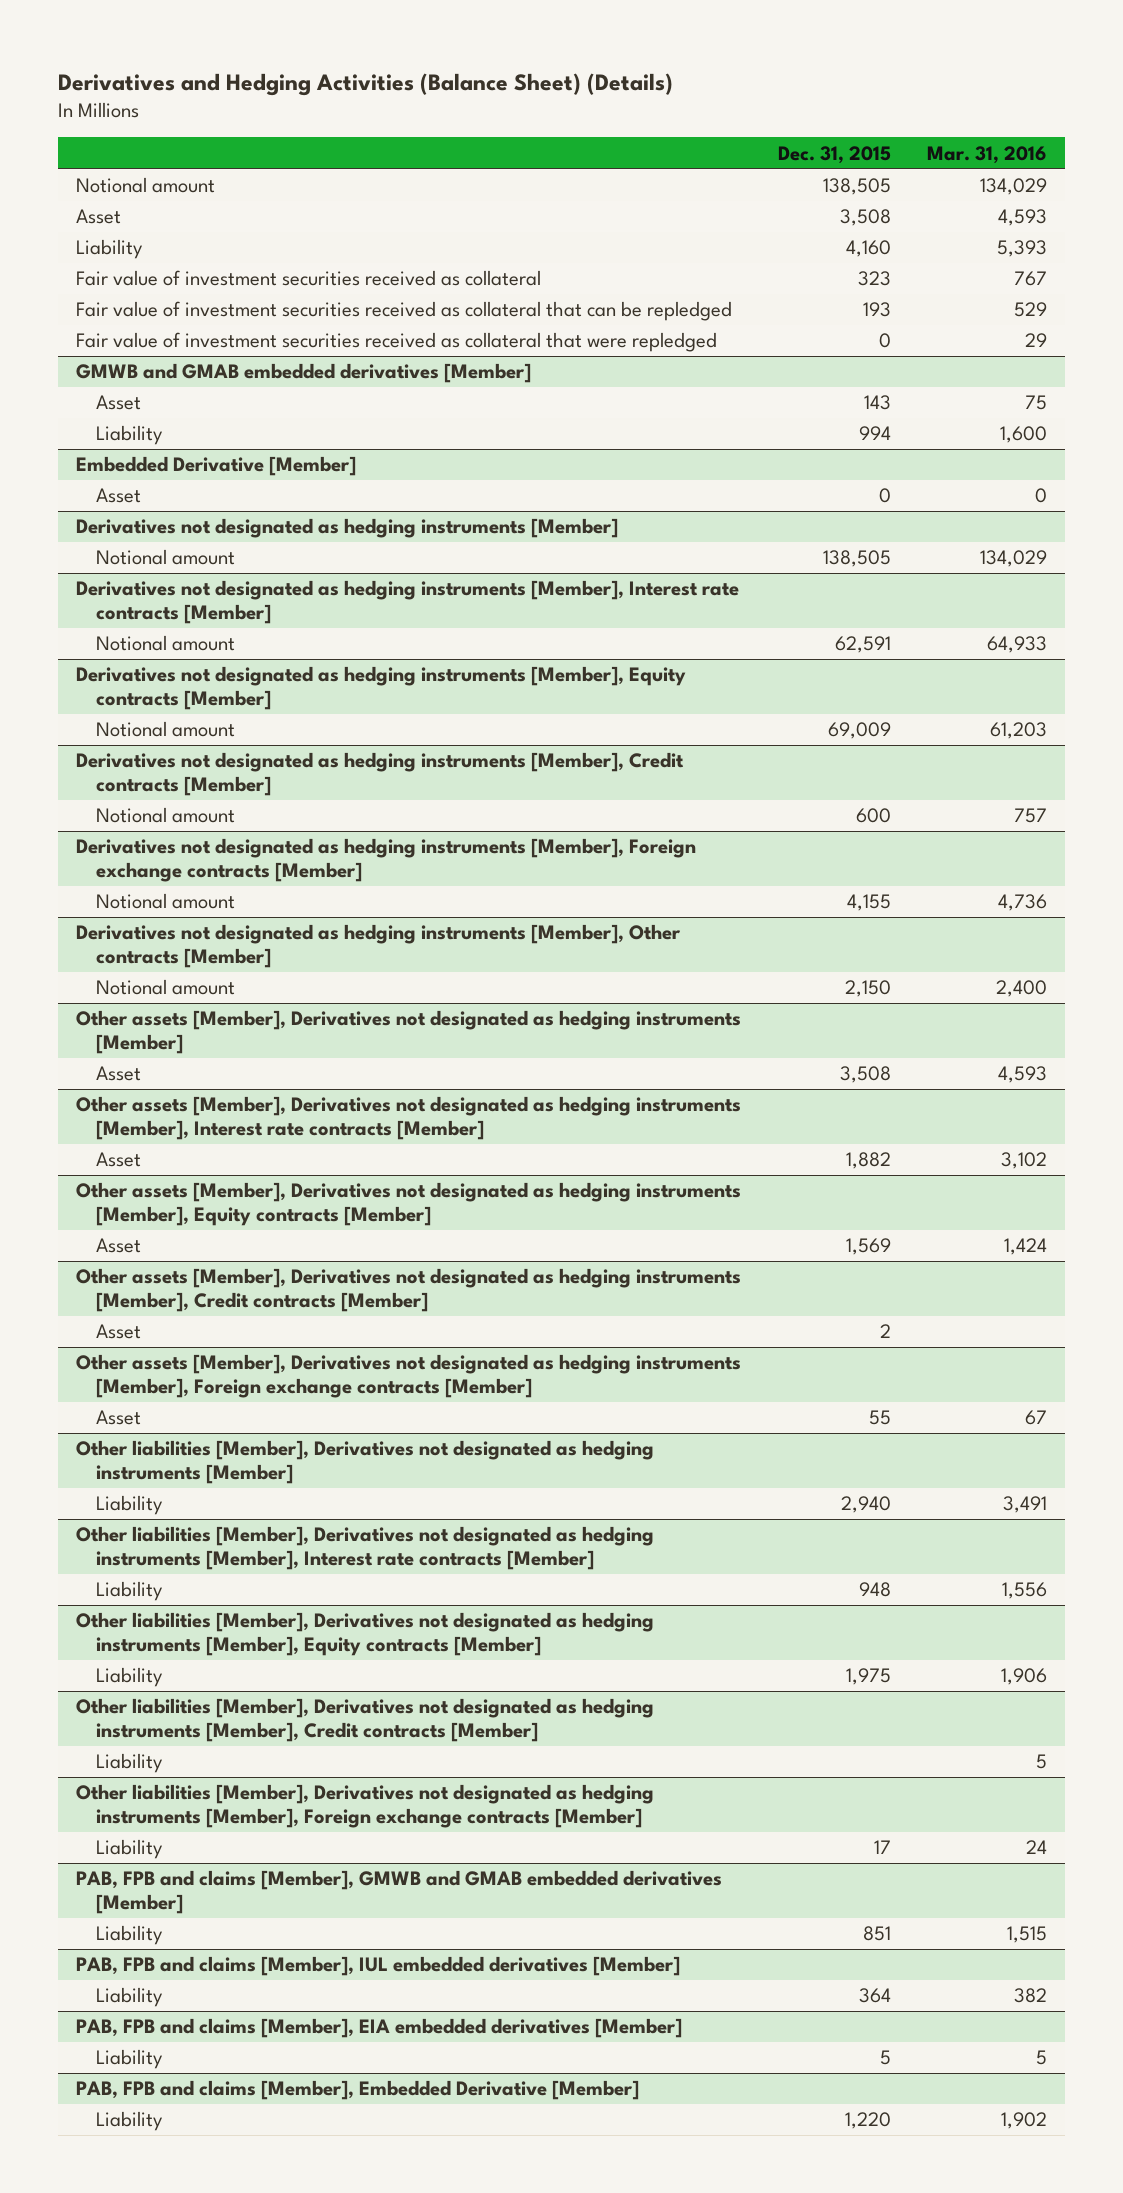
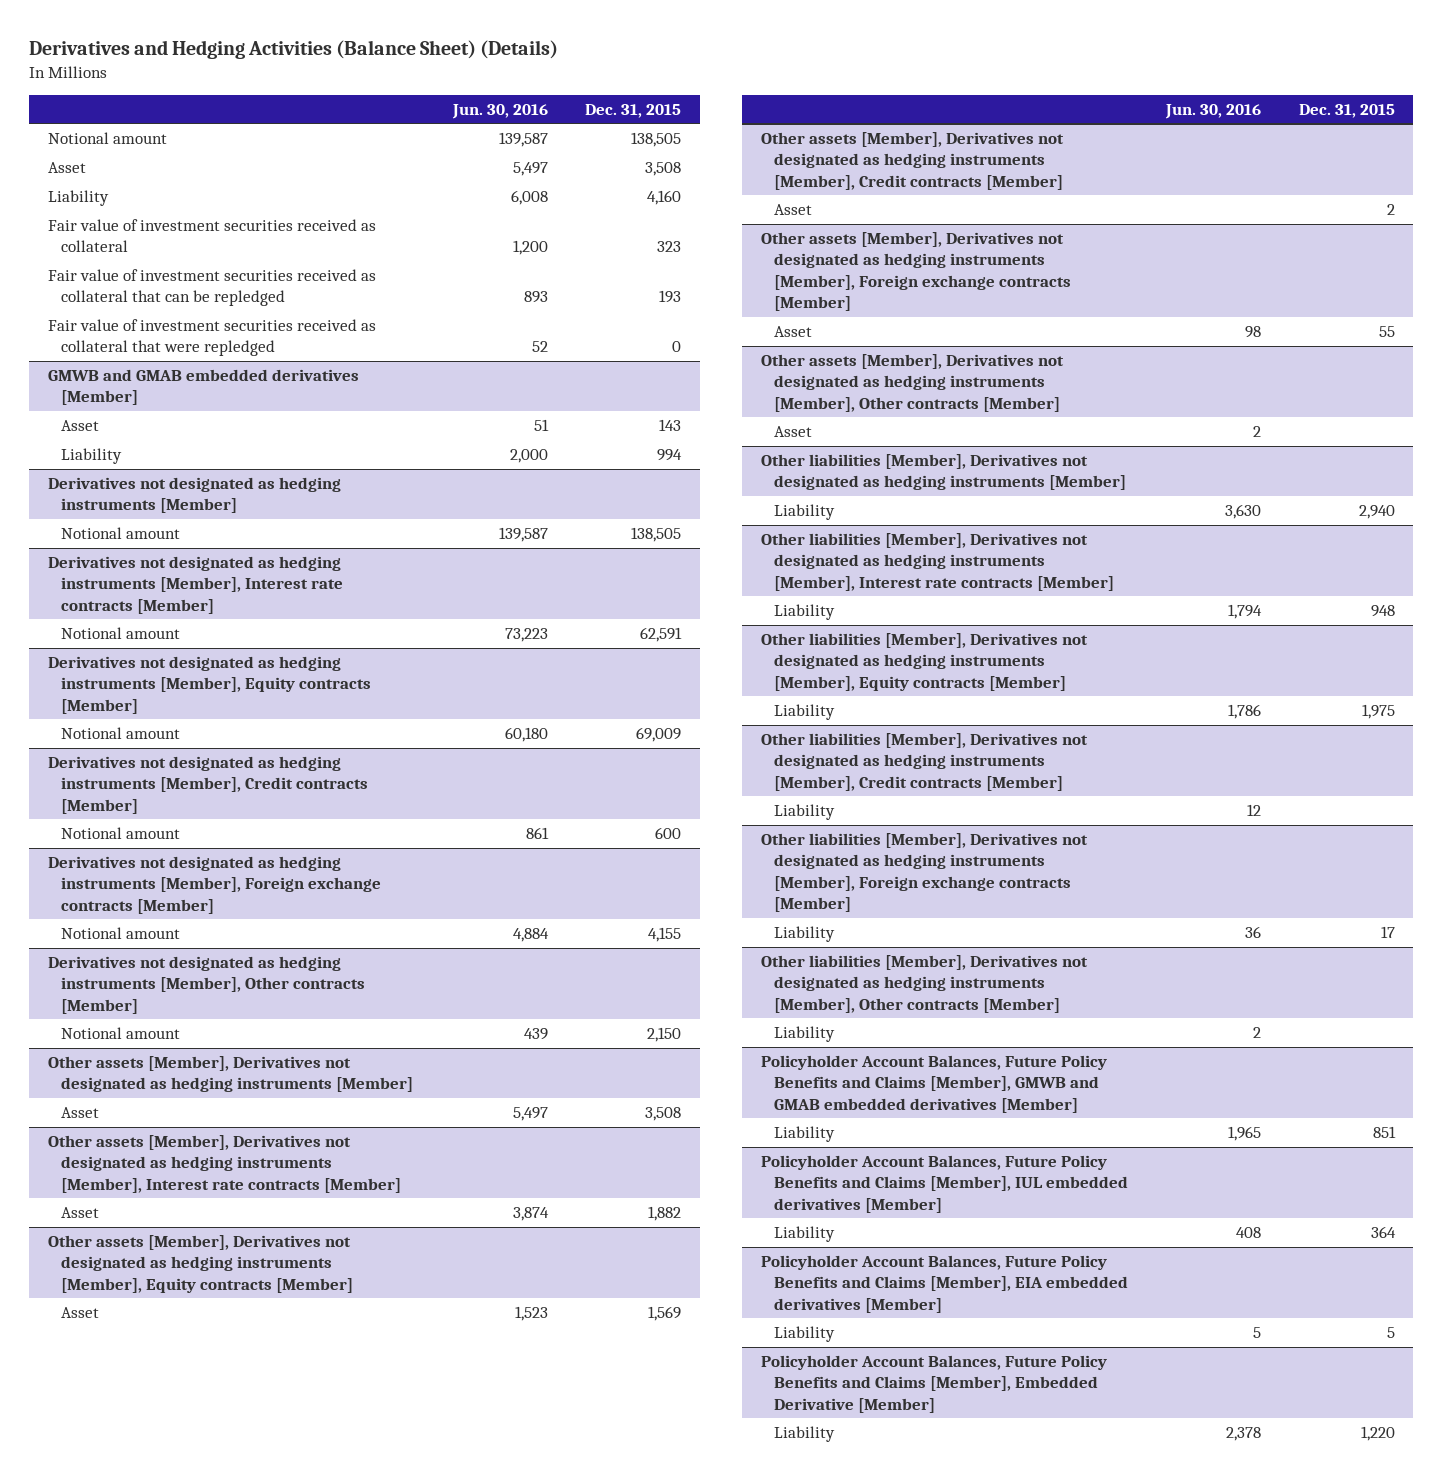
[926,145,1047,164] Mar. 31, 2016 -> none
none -> [451,103,548,119] Jun. 30, 2016
[76,456,357,477] Embedded Derivative [Member] -> none
[96,488,142,504] Asset -> none
none -> [761,353,1065,412] Other assets [Member], Derivatives not designated as hedging instruments [Member], Other contracts [Member]
none -> [773,425,812,437] Asset
[76,1870,723,1914] PAB, FPB and claims [Member], GMWB and GMAB embedded derivatives [Member] -> none
none -> [761,954,1089,1013] Other liabilities [Member], Derivatives not designated as hedging instruments [Member], Other contracts [Member]
none -> [773,1025,835,1042] Liability
none -> [761,1054,1108,1113] Policyholder Account Balances, Future Policy Benefits and Claims [Member], GMWB and GMAB embedded derivatives [Member]
[76,1956,681,1977] PAB, FPB and claims [Member], IUL embedded derivatives [Member] -> none
none -> [761,1154,1128,1213] Policyholder Account Balances, Future Policy Benefits and Claims [Member], IUL embedded derivatives [Member]
[76,2018,683,2039] PAB, FPB and claims [Member], EIA embedded derivatives [Member] -> none
none -> [761,1254,1128,1313] Policyholder Account Balances, Future Policy Benefits and Claims [Member], EIA embedded derivatives [Member]
[76,2080,640,2101] PAB, FPB and claims [Member], Embedded Derivative [Member] -> none
none -> [761,1354,1108,1413] Policyholder Account Balances, Future Policy Benefits and Claims [Member], Embedded Derivative [Member]

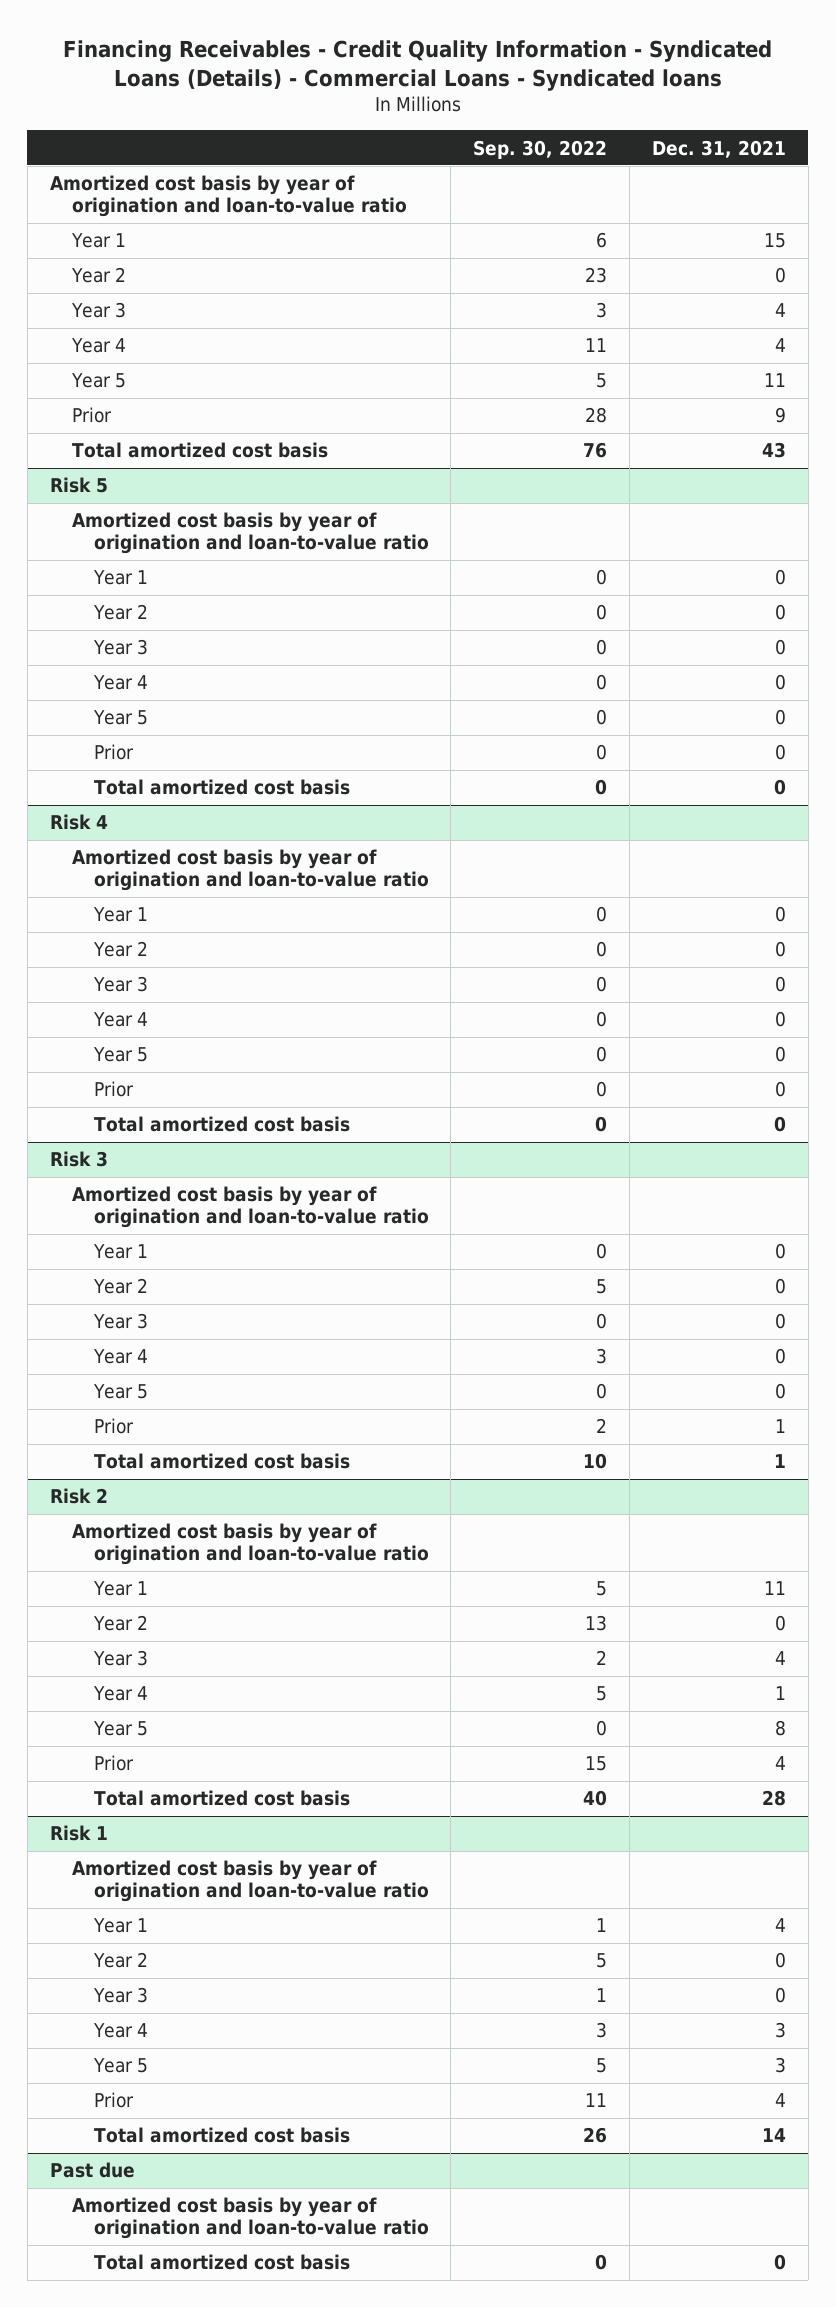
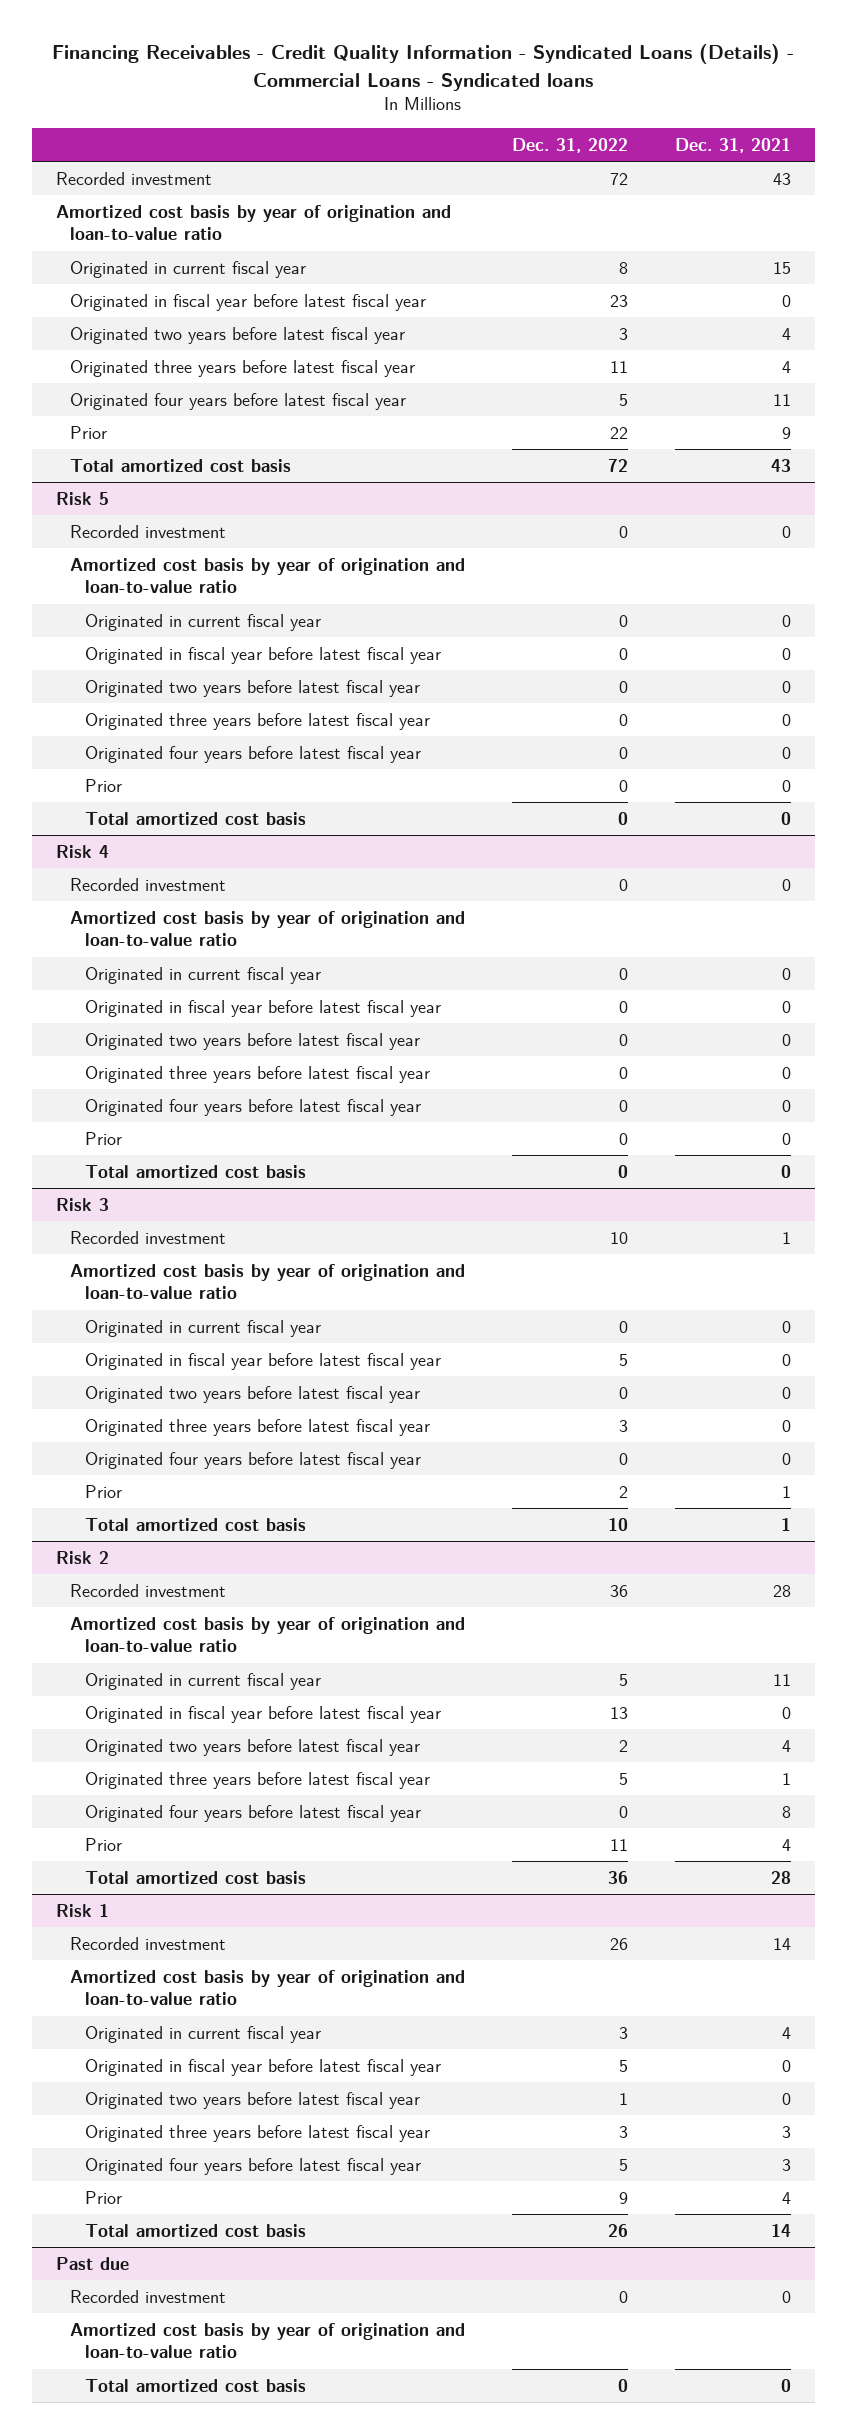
[473,139,608,159] Sep. 30, 2022 -> none
none -> [512,137,629,153] Dec. 31, 2022
none -> [55,171,212,185] Recorded investment
[70,233,126,249] Year 1 -> [70,260,307,278] Originated in current fiscal year
[70,267,126,284] Year 2 -> [70,293,427,311] Originated in fiscal year before latest fiscal year
[70,302,126,319] Year 3 -> [70,326,406,344] Originated two years before latest fiscal year
[70,338,126,354] Year 4 -> [70,359,416,377] Originated three years before latest fiscal year
[70,373,126,389] Year 5 -> [70,392,407,410] Originated four years before latest fiscal year
none -> [70,524,227,538] Recorded investment
[92,570,148,586] Year 1 -> [84,613,321,631] Originated in current fiscal year
[92,604,148,621] Year 2 -> [84,646,441,664] Originated in fiscal year before latest fiscal year
[92,639,148,656] Year 3 -> [84,679,420,697] Originated two years before latest fiscal year
[92,675,148,691] Year 4 -> [84,712,430,730] Originated three years before latest fiscal year
[92,710,148,726] Year 5 -> [84,745,421,763] Originated four years before latest fiscal year
none -> [70,877,227,891] Recorded investment
[92,907,148,923] Year 1 -> [84,966,321,984] Originated in current fiscal year
[92,941,148,958] Year 2 -> [84,999,441,1017] Originated in fiscal year before latest fiscal year
[92,976,148,993] Year 3 -> [84,1032,420,1050] Originated two years before latest fiscal year
[92,1012,148,1028] Year 4 -> [84,1065,430,1083] Originated three years before latest fiscal year
[92,1047,148,1063] Year 5 -> [84,1098,421,1116] Originated four years before latest fiscal year
none -> [70,1230,227,1244] Recorded investment
[92,1244,148,1260] Year 1 -> [84,1319,321,1337] Originated in current fiscal year
[92,1278,148,1295] Year 2 -> [84,1352,441,1370] Originated in fiscal year before latest fiscal year
[92,1313,148,1330] Year 3 -> [84,1385,420,1403] Originated two years before latest fiscal year
[92,1349,148,1365] Year 4 -> [84,1418,430,1436] Originated three years before latest fiscal year
[92,1384,148,1400] Year 5 -> [84,1451,421,1469] Originated four years before latest fiscal year
none -> [70,1583,227,1597] Recorded investment
[92,1581,148,1597] Year 1 -> [84,1672,321,1690] Originated in current fiscal year
[92,1615,148,1632] Year 2 -> [84,1705,441,1723] Originated in fiscal year before latest fiscal year
[92,1650,148,1667] Year 3 -> [84,1738,420,1756] Originated two years before latest fiscal year
[92,1686,148,1702] Year 4 -> [84,1771,430,1789] Originated three years before latest fiscal year
[92,1721,148,1737] Year 5 -> [84,1804,421,1822] Originated four years before latest fiscal year
none -> [70,1936,227,1950] Recorded investment
[92,1918,148,1934] Year 1 -> [84,2025,321,2043] Originated in current fiscal year
[92,1952,148,1969] Year 2 -> [84,2058,441,2076] Originated in fiscal year before latest fiscal year
[92,1987,148,2004] Year 3 -> [84,2091,420,2109] Originated two years before latest fiscal year
[92,2023,148,2039] Year 4 -> [84,2124,430,2142] Originated three years before latest fiscal year
[92,2058,148,2074] Year 5 -> [84,2157,421,2175] Originated four years before latest fiscal year
none -> [70,2289,227,2303] Recorded investment

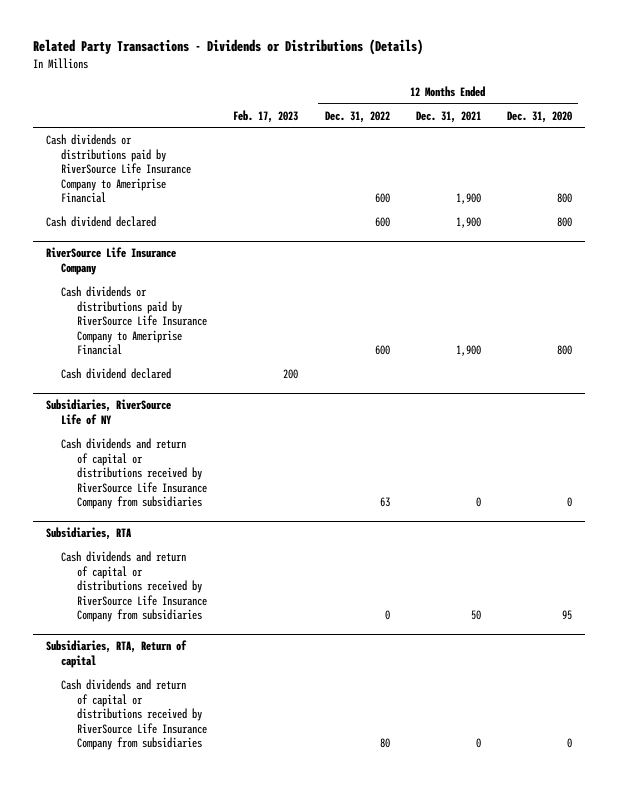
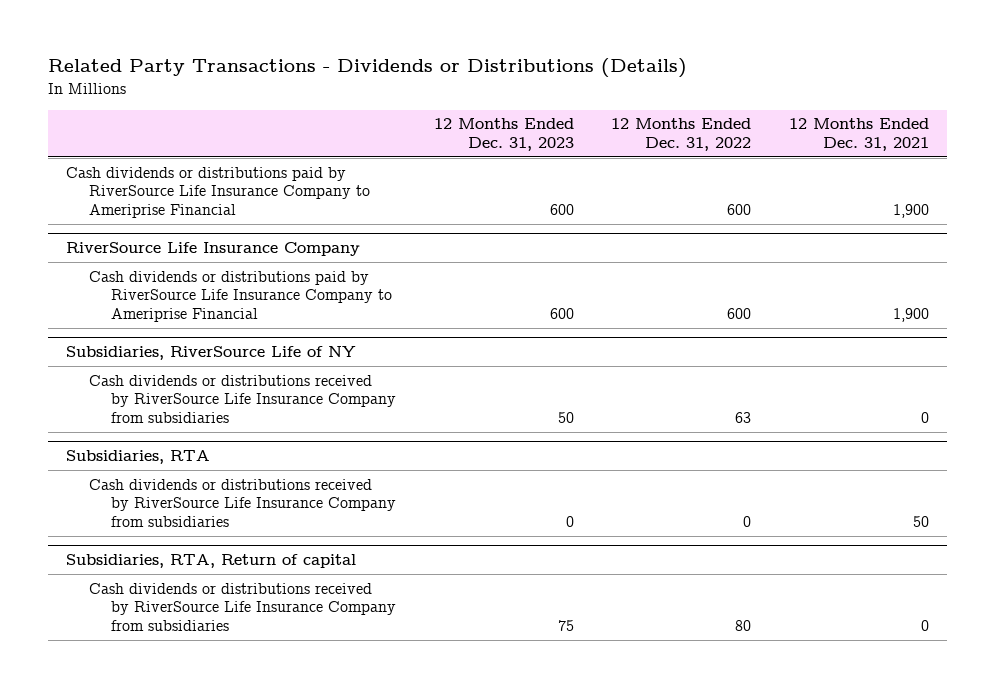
[233,109,299,123] Feb. 17, 2023 -> none
[506,110,572,123] Dec. 31, 2020 -> none
none -> [433,118,574,152] 12 Months Ended Dec. 31, 2023
[45,216,156,228] Cash dividend declared -> none
[61,368,172,380] Cash dividend declared -> none
[61,438,208,510] Cash dividends and return of capital or distributions received by RiverSource Life Insurance Company from subsidiaries -> [88,374,397,423] Cash dividends or distributions received by RiverSource Life Insurance Company from subsidiaries
[61,551,208,623] Cash dividends and return of capital or distributions received by RiverSource Life Insurance Company from subsidiaries -> [88,478,397,527] Cash dividends or distributions received by RiverSource Life Insurance Company from subsidiaries
[61,679,208,751] Cash dividends and return of capital or distributions received by RiverSource Life Insurance Company from subsidiaries -> [88,582,397,631] Cash dividends or distributions received by RiverSource Life Insurance Company from subsidiaries

